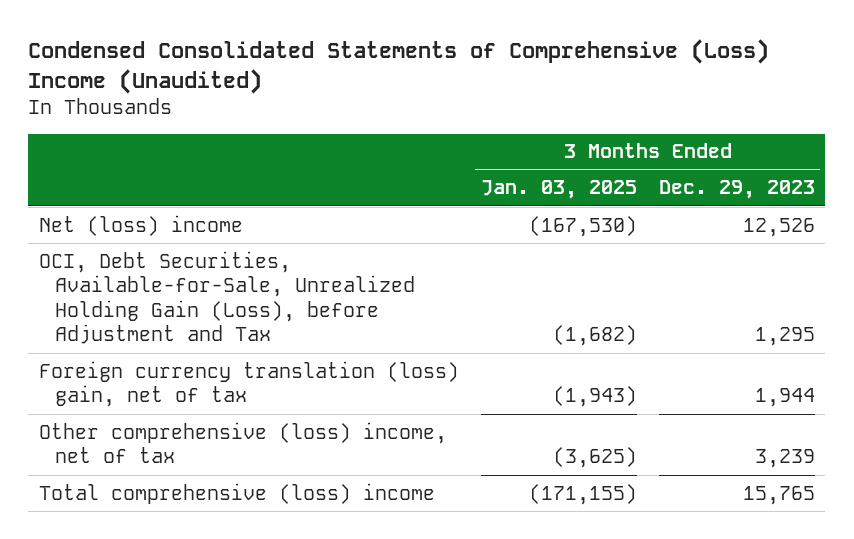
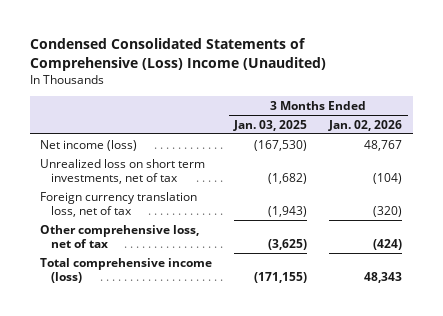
[658,180,815,200] Dec. 29, 2023 -> none
none -> [328,119,403,131] Jan. 02, 2026
[39,214,244,236] Net (loss) income -> [40,139,138,151] Net income (loss)
[39,250,415,345] OCI, Debt Securities, Available-for-Sale, Unrealized Holding Gain (Loss), before Adjustment and Tax -> [40,158,206,184] Unrealized loss on short term investments, net of tax
[39,360,460,408] Foreign currency translation (loss) gain, net of tax -> [40,191,198,217] Foreign currency translation loss, net of tax
[39,421,448,464] Other comprehensive (loss) income, net of tax -> [40,224,200,248] Other comprehensive loss, net of tax
[39,482,436,504] Total comprehensive (loss) income -> [40,257,213,283] Total comprehensive income (loss)

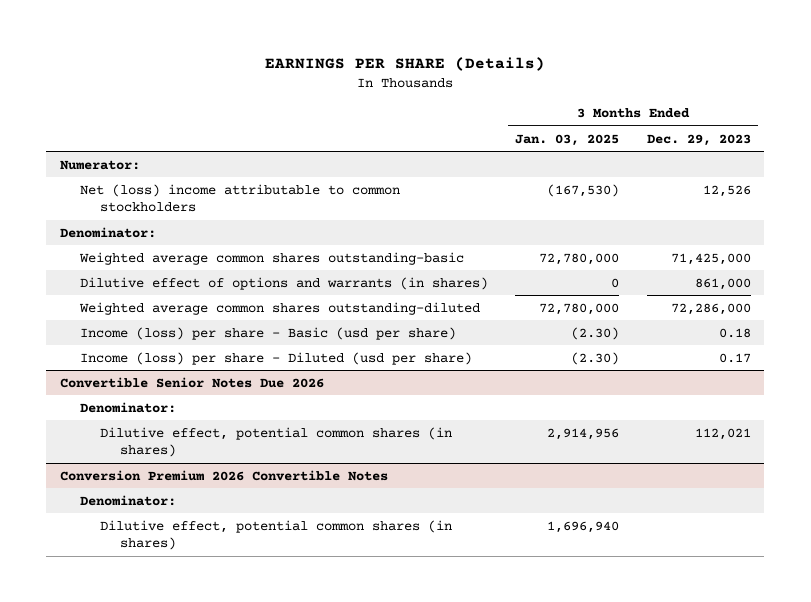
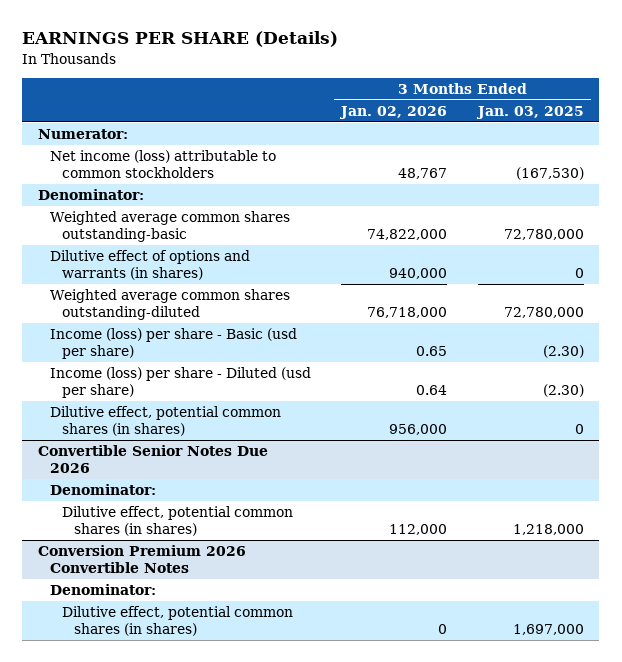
[646,133,751,146] Dec. 29, 2023 -> none
none -> [339,105,448,119] Jan. 02, 2026
[79,183,400,212] Net (loss) income attributable to common stockholders -> [49,150,276,178] Net income (loss) attributable to common stockholders
none -> [49,406,281,436] Dilutive effect, potential common shares (in shares)
[547,427,620,440] 2,914,956 -> [512,523,584,535] 1,218,000
[547,520,620,533] 1,696,940 -> [512,623,584,635] 1,697,000

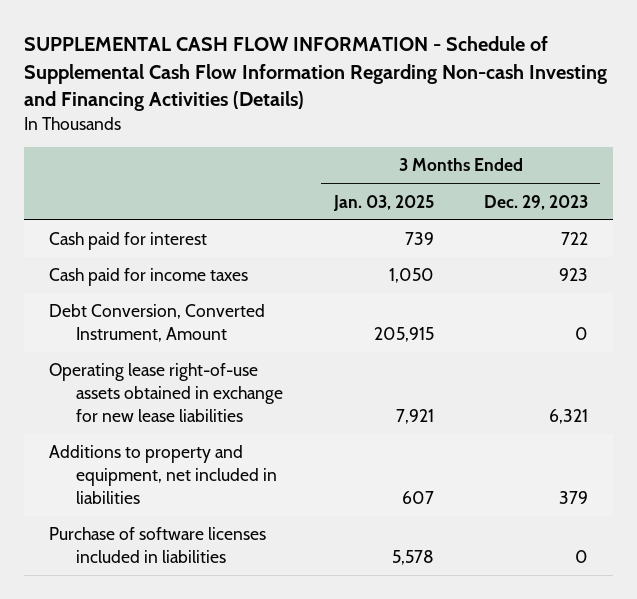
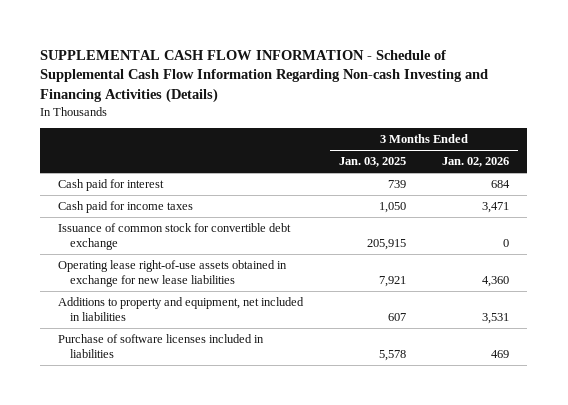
[483,194,588,210] Dec. 29, 2023 -> none
none -> [442,157,510,168] Jan. 02, 2026
[49,304,266,343] Debt Conversion, Converted Instrument, Amount -> [58,223,292,250] Issuance of common stock for convertible debt exchange

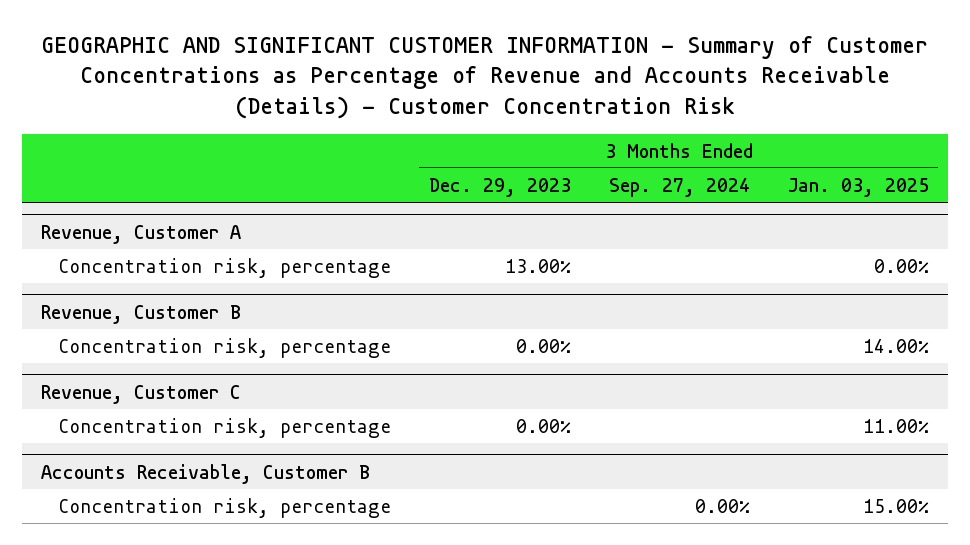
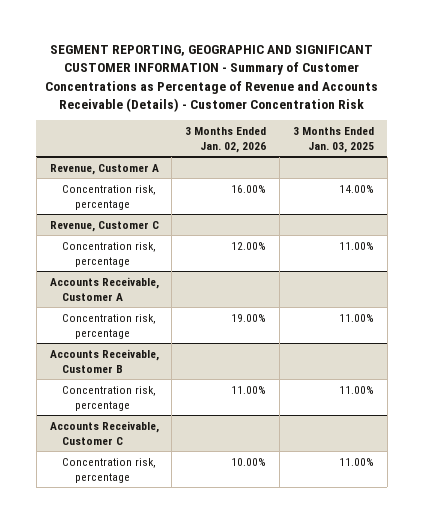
[40,35,928,119] GEOGRAPHIC AND SIGNIFICANT CUSTOMER INFORMATION - Summary of Customer Concentrations as Percentage of Revenue and Accounts Receivable (Details) - Customer Concentration Risk -> [44,45,378,112] SEGMENT REPORTING, GEOGRAPHIC AND SIGNIFICANT CUSTOMER INFORMATION - Summary of Customer Concentrations as Percentage of Revenue and Accounts Receivable (Details) - Customer Concentration Risk
[428,177,571,197] Dec. 29, 2023 -> none
[608,177,750,197] Sep. 27, 2024 -> none
none -> [185,126,267,153] 3 Months Ended Jan. 02, 2026
[57,257,391,278] Concentration risk, percentage -> none
[40,304,241,324] Revenue, Customer B -> none
none -> [49,276,159,301] Accounts Receivable, Customer A
none -> [62,313,157,339] Concentration risk, percentage
[862,498,929,513] 15.00% -> [338,385,374,394] 11.00%
none -> [49,420,159,445] Accounts Receivable, Customer C
none -> [62,457,157,483] Concentration risk, percentage

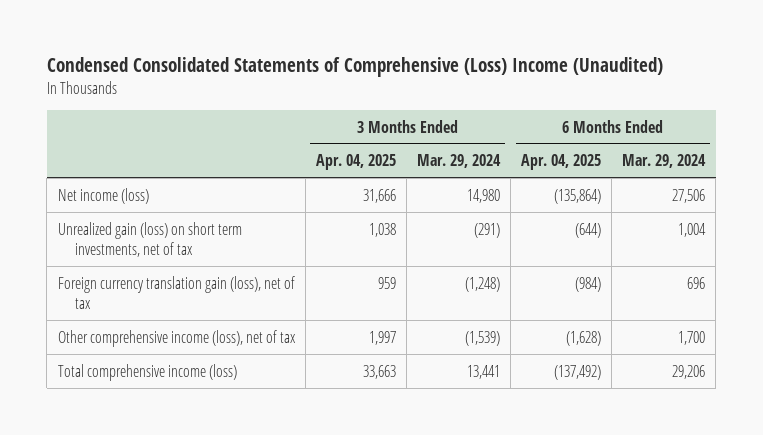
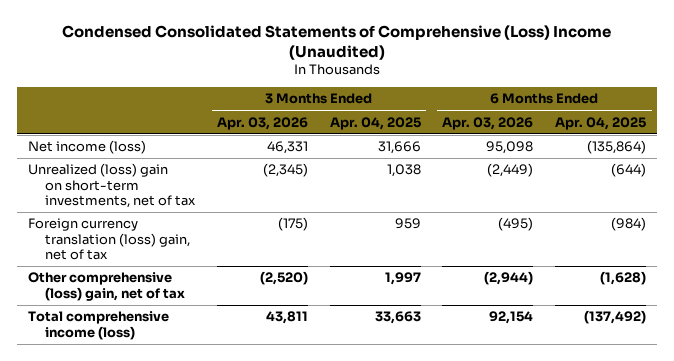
[416,154,501,169] Mar. 29, 2024 -> none
[622,154,707,169] Mar. 29, 2024 -> none
none -> [217,116,309,130] Apr. 03, 2026
none -> [442,116,534,130] Apr. 03, 2026
[57,221,242,258] Unrealized gain (loss) on short term investments, net of tax -> [27,163,197,209] Unrealized (loss) gain on short-term investments, net of tax
[57,275,295,310] Foreign currency translation gain (loss), net of tax -> [27,218,191,261] Foreign currency translation (loss) gain, net of tax
[57,329,296,347] Other comprehensive income (loss), net of tax -> [27,272,186,301] Other comprehensive (loss) gain, net of tax

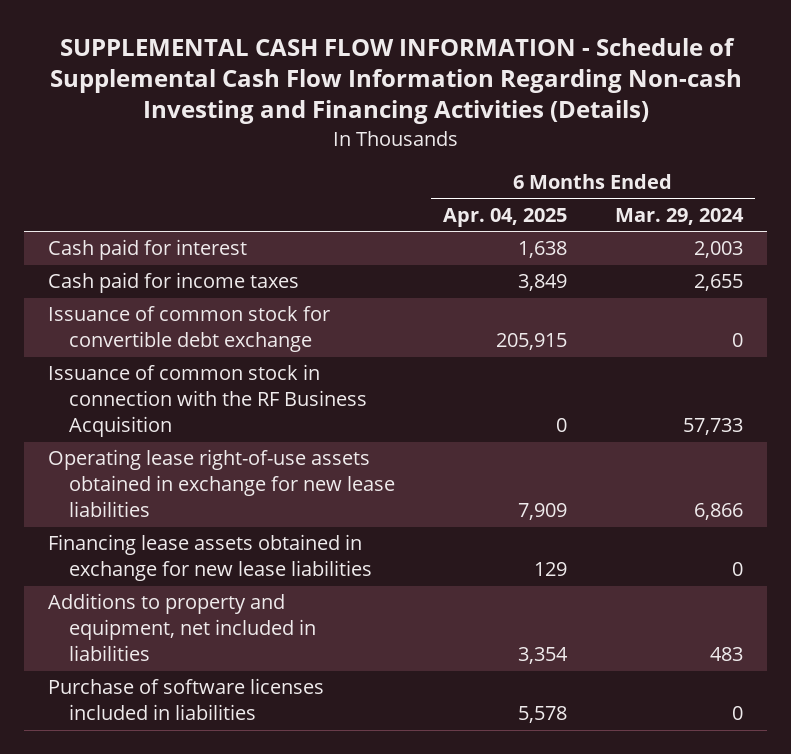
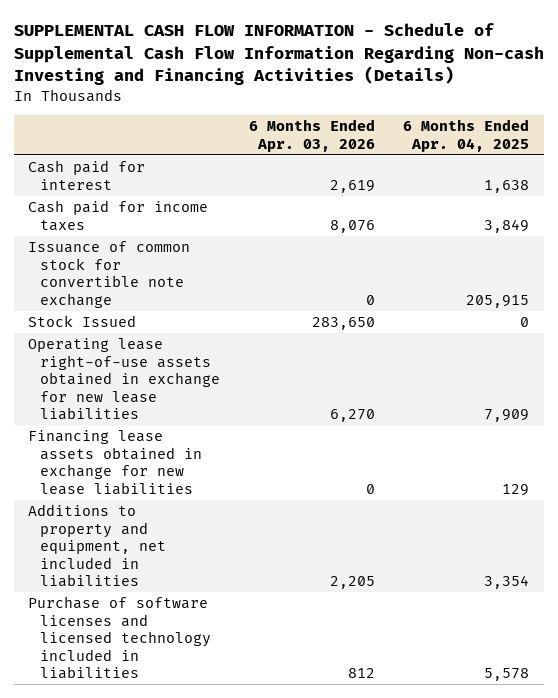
[614,207,744,225] Mar. 29, 2024 -> none
none -> [248,119,375,152] 6 Months Ended Apr. 03, 2026
[48,306,331,353] Issuance of common stock for convertible debt exchange -> [28,241,191,308] Issuance of common stock for convertible note exchange
[48,364,367,438] Issuance of common stock in connection with the RF Business Acquisition -> [28,315,137,328] Stock Issued
[48,678,325,721] Purchase of software licenses included in liabilities -> [28,596,211,679] Purchase of software licenses and licensed technology included in liabilities

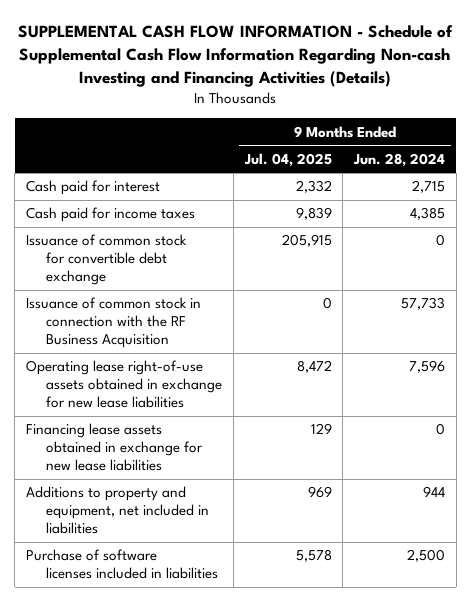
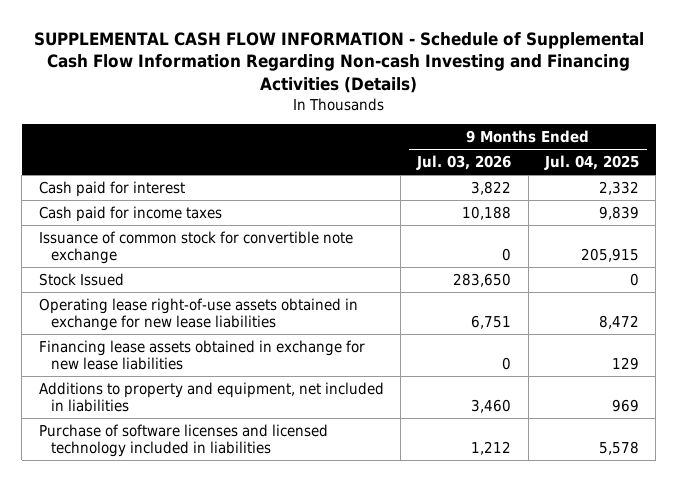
[352,152,445,167] Jun. 28, 2024 -> none
none -> [416,155,512,171] Jul. 03, 2026
[25,234,187,286] Issuance of common stock for convertible debt exchange -> [38,230,353,265] Issuance of common stock for convertible note exchange
[25,297,201,349] Issuance of common stock in connection with the RF Business Acquisition -> [38,272,124,286] Stock Issued
[25,549,219,580] Purchase of software licenses included in liabilities -> [38,423,328,458] Purchase of software licenses and licensed technology included in liabilities

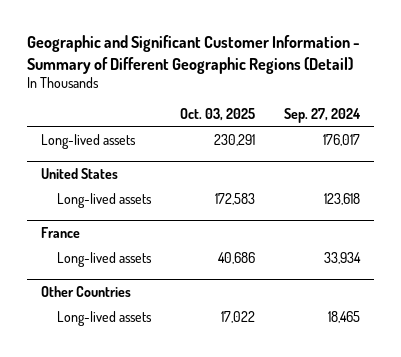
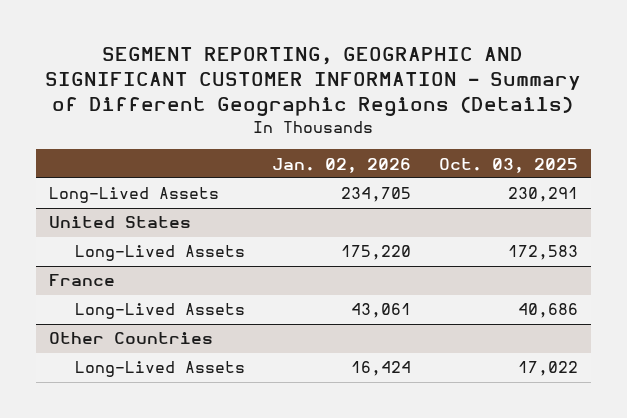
[26,35,360,74] Geographic and Significant Customer Information - Summary of Different Geographic Regions (Detail) -> [45,46,582,117] SEGMENT REPORTING, GEOGRAPHIC AND SIGNIFICANT CUSTOMER INFORMATION - Summary of Different Geographic Regions (Details)
[283,108,361,124] Sep. 27, 2024 -> none
none -> [272,157,412,173] Jan. 02, 2026
[41,134,137,150] Long-lived assets -> [49,187,220,204] Long-Lived Assets
[56,193,152,209] Long-lived assets -> [75,245,246,262] Long-Lived Assets
[56,252,152,268] Long-lived assets -> [75,303,246,320] Long-Lived Assets
[56,311,152,327] Long-lived assets -> [75,361,246,378] Long-Lived Assets

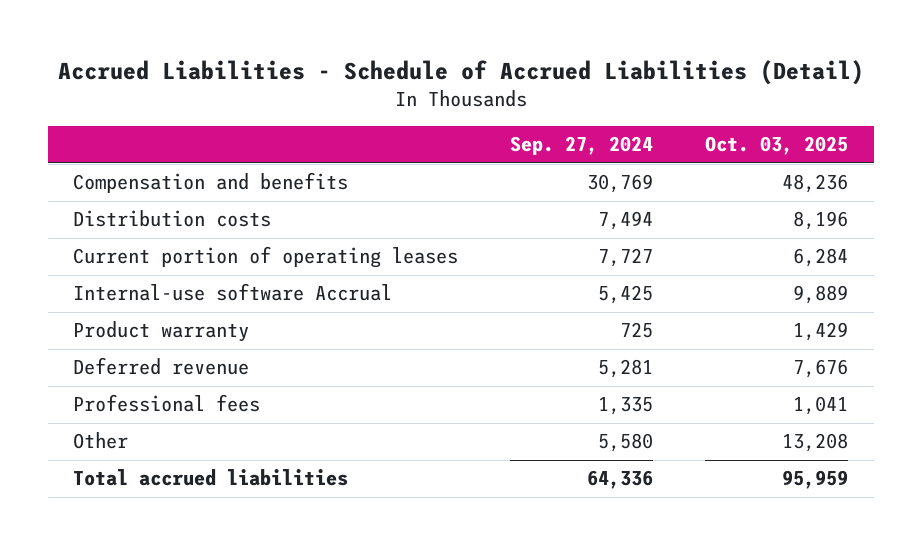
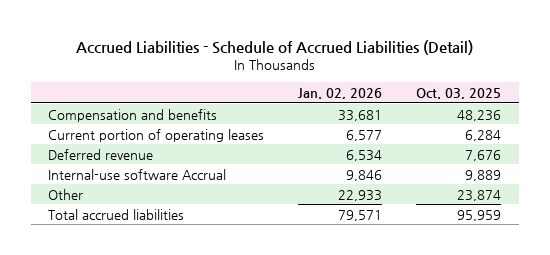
[510,136,654,156] Sep. 27, 2024 -> none
none -> [298,88,383,100] Jan. 02, 2026
[73,210,272,228] Distribution costs -> none
[73,321,250,343] Product warranty -> none
[73,394,261,413] Professional fees -> none
[73,283,393,302] Internal-use software Accrual -> [48,168,227,180] Internal-use software Accrual
[781,433,848,453] 13,208 -> [457,189,502,201] 23,874

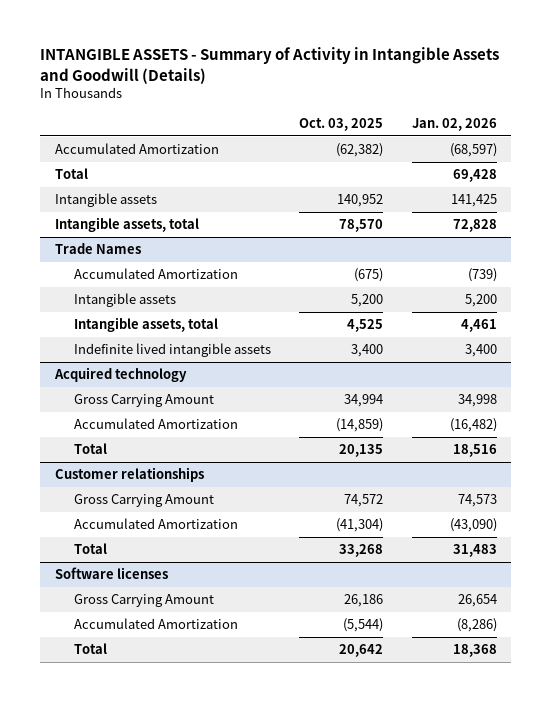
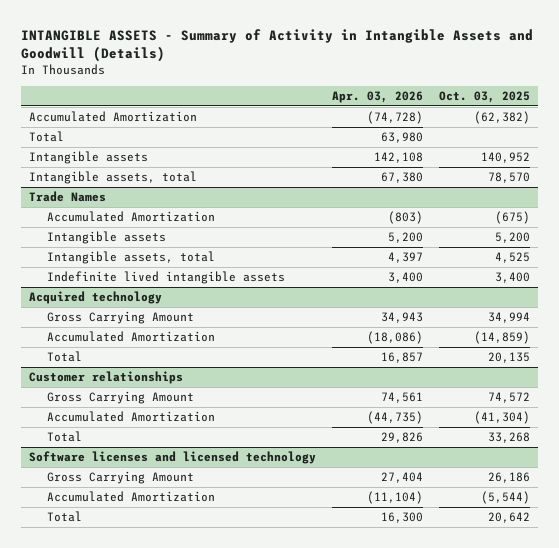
[411,118,497,132] Jan. 02, 2026 -> none
none -> [332,91,424,104] Apr. 03, 2026
[54,567,168,580] Software licenses -> [29,450,317,464] Software licenses and licensed technology

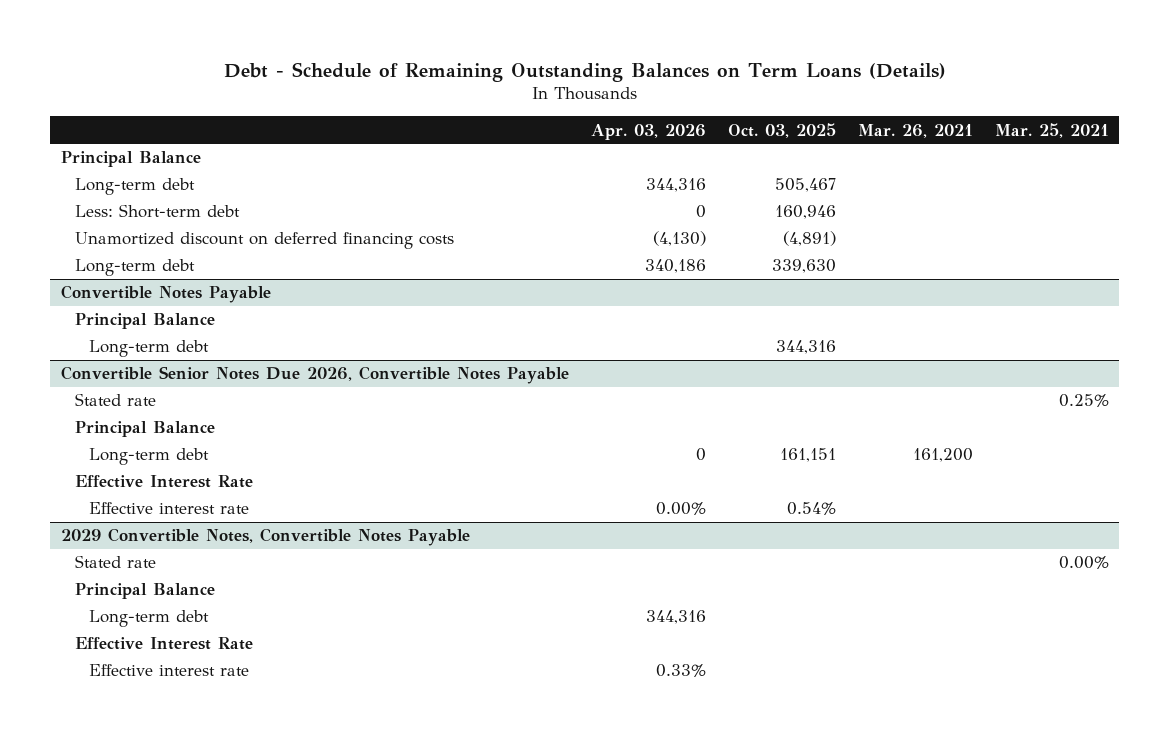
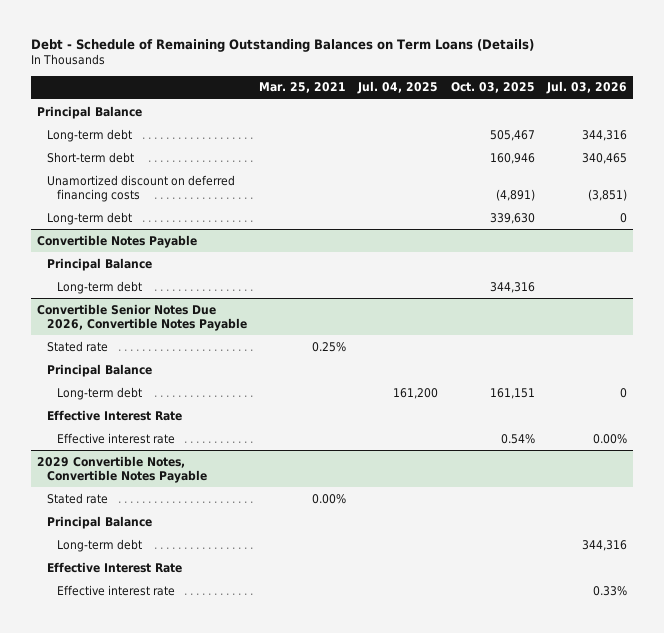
[591,123,707,140] Apr. 03, 2026 -> none
[857,123,973,138] Mar. 26, 2021 -> none
none -> [357,81,439,95] Jul. 04, 2025
none -> [545,81,627,95] Jul. 03, 2026
[74,204,240,219] Less: Short-term debt -> [47,151,135,163] Short-term debt

